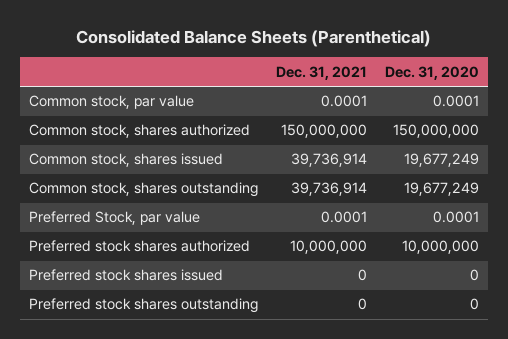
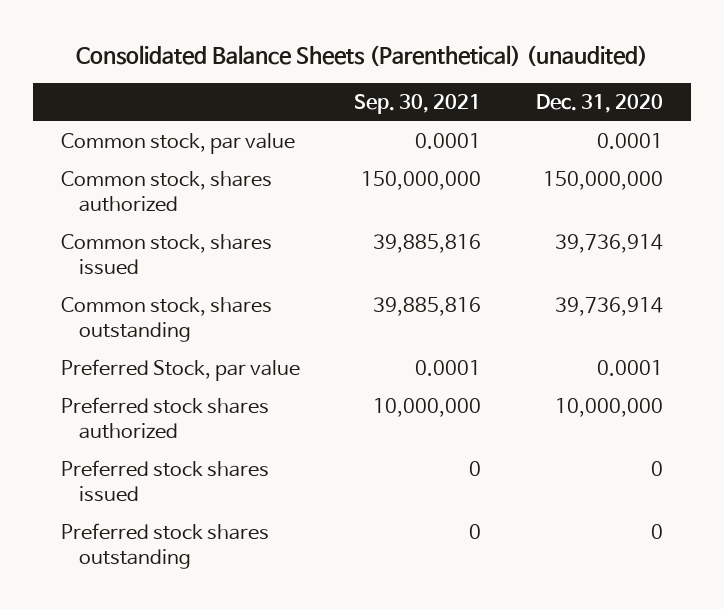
[76,29,432,47] Consolidated Balance Sheets (Parenthetical) -> [75,45,648,67] Consolidated Balance Sheets (Parenthetical) (unaudited)
[276,65,368,80] Dec. 31, 2021 -> none
none -> [354,93,482,114] Sep. 30, 2021
[404,153,480,168] 19,677,249 -> [555,233,664,253] 39,736,914
[404,182,480,197] 19,677,249 -> [555,296,664,316] 39,736,914

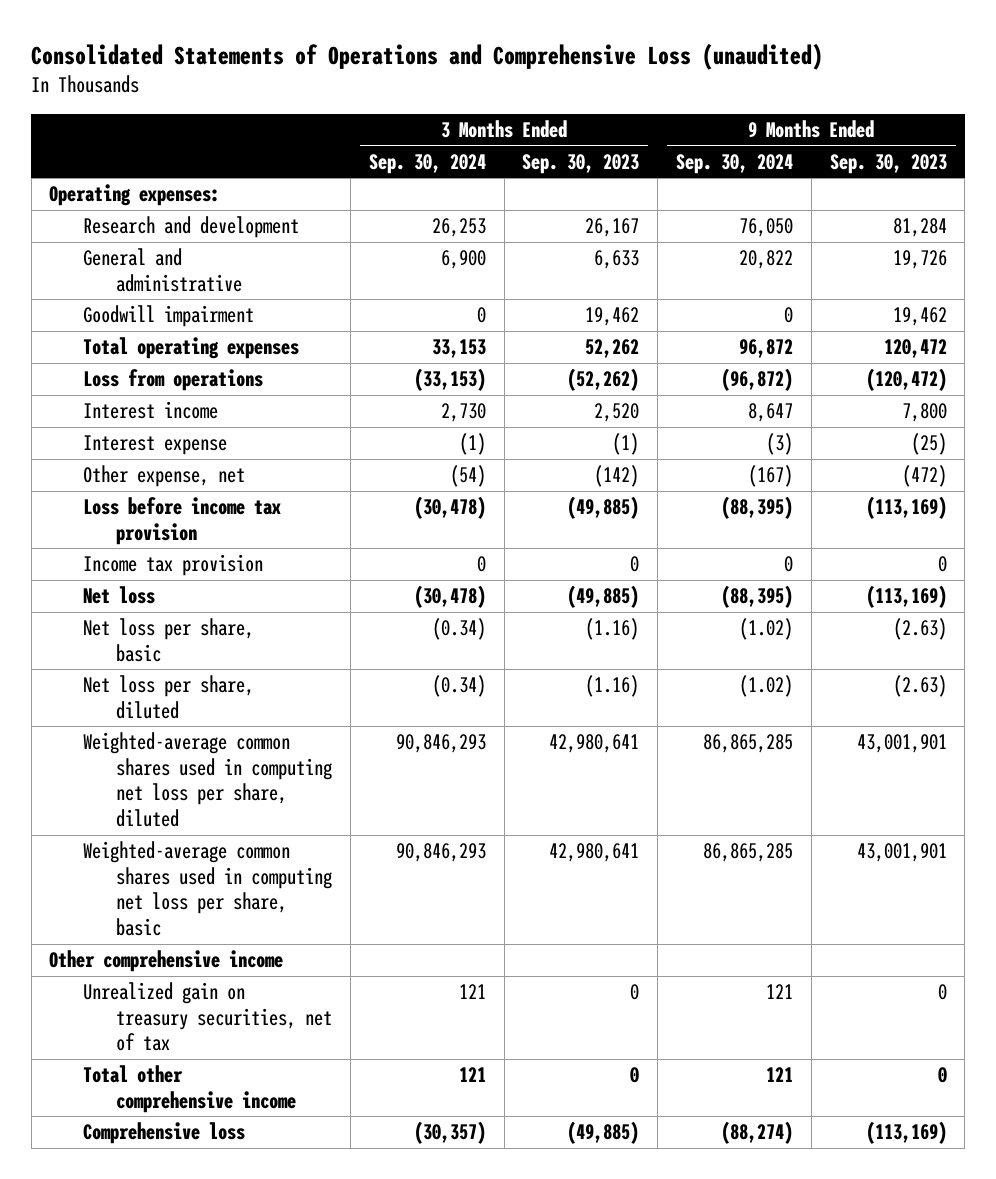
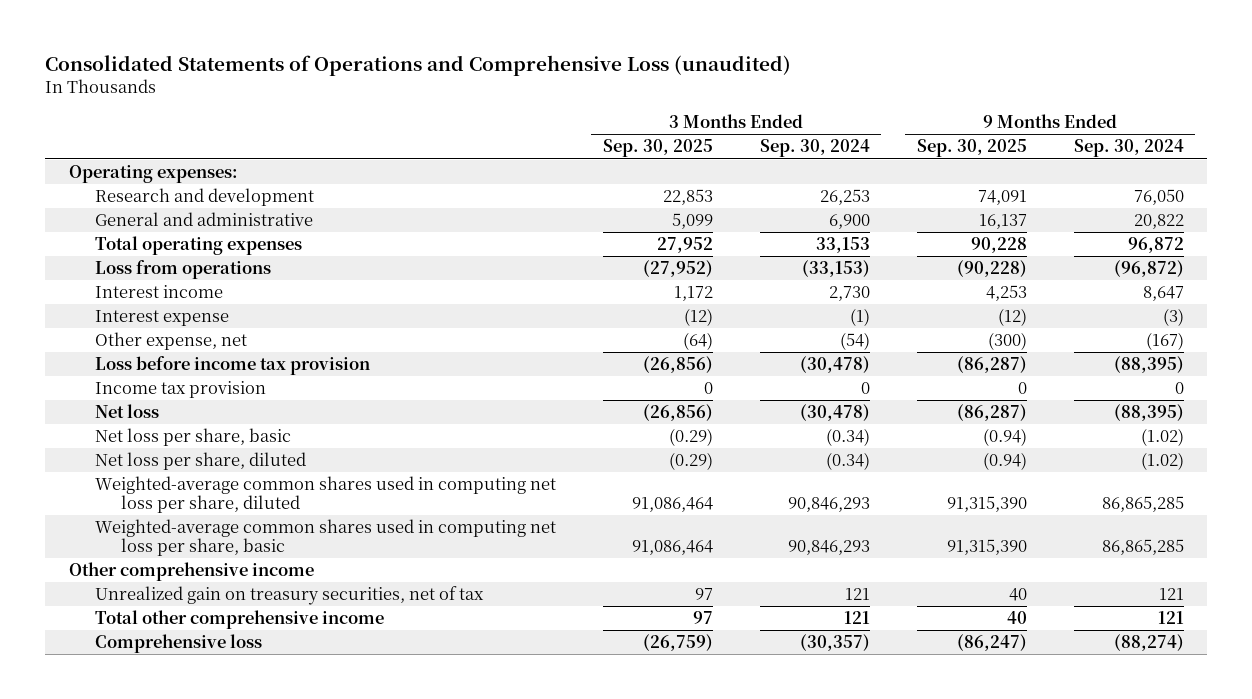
[522,153,640,174] Sep. 30, 2023 -> none
[829,153,947,174] Sep. 30, 2023 -> none
none -> [602,139,713,158] Sep. 30, 2025
none -> [916,139,1027,158] Sep. 30, 2025
[82,305,254,328] Goodwill impairment -> none

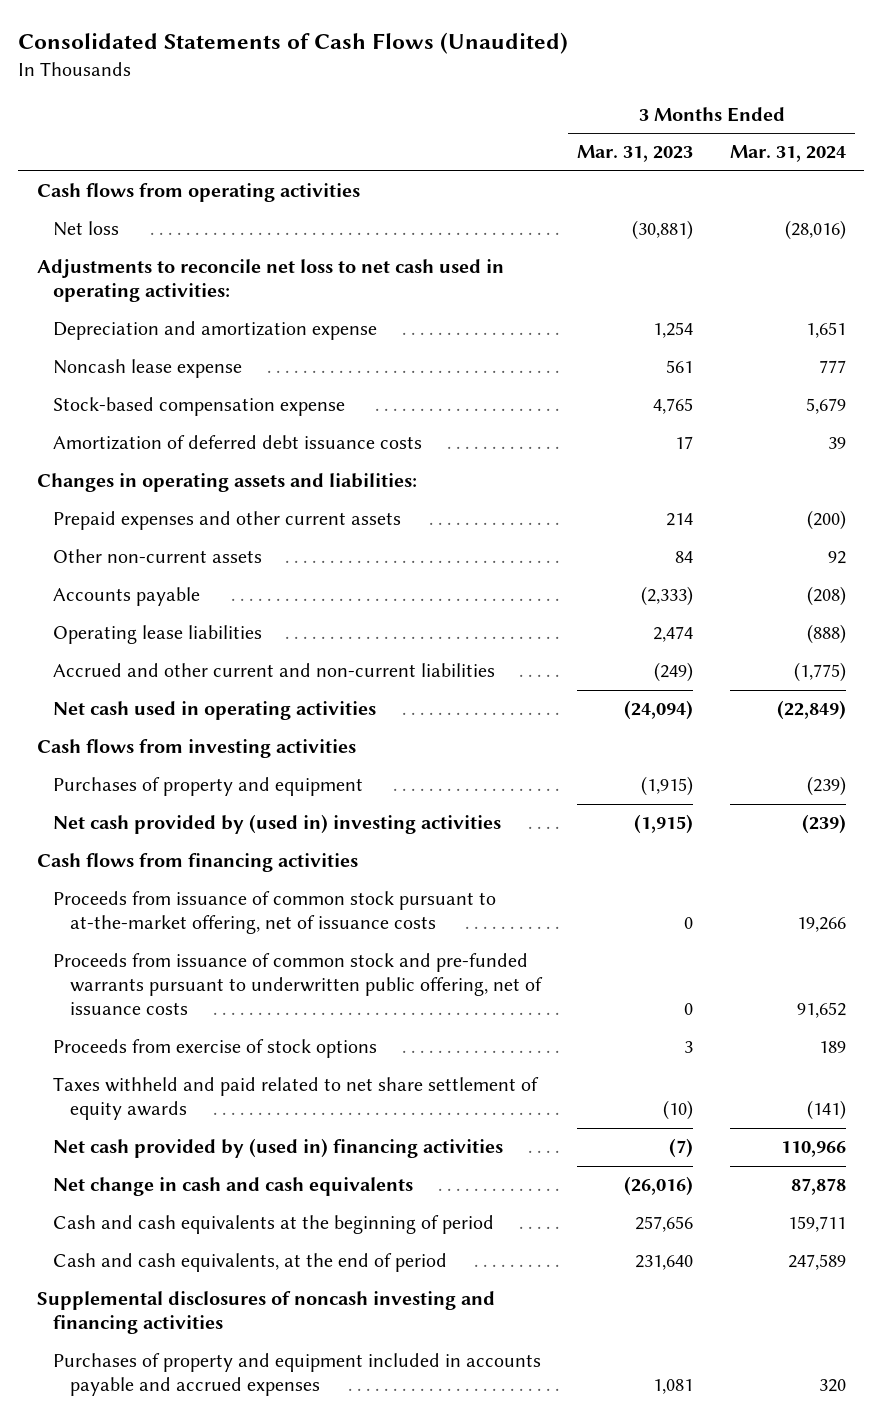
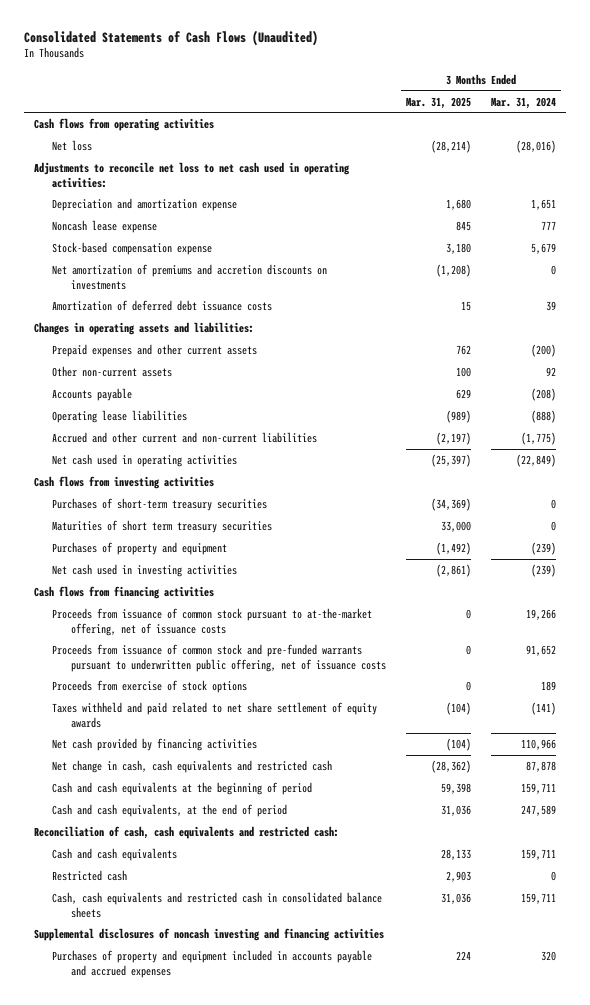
[577,145,694,163] Mar. 31, 2023 -> none
none -> [405,96,471,109] Mar. 31, 2025
none -> [52,263,328,290] Net amortization of premiums and accretion discounts on investments
none -> [52,497,268,511] Purchases of short-term treasury securities
none -> [52,519,273,533] Maturities of short term treasury securities
[53,814,502,835] Net cash provided by (used in) investing activities -> [52,563,238,577] Net cash used in investing activities
[53,1138,504,1159] Net cash provided by (used in) financing activities -> [52,737,258,751] Net cash provided by financing activities
[53,1177,414,1197] Net change in cash and cash equivalents -> [52,759,333,773] Net change in cash, cash equivalents and restricted cash
none -> [33,825,339,839] Reconciliation of cash, cash equivalents and restricted cash:
none -> [52,847,178,861] Cash and cash equivalents
none -> [52,869,128,881] Restricted cash
none -> [52,891,383,918] Cash, cash equivalents and restricted cash in consolidated balance sheets

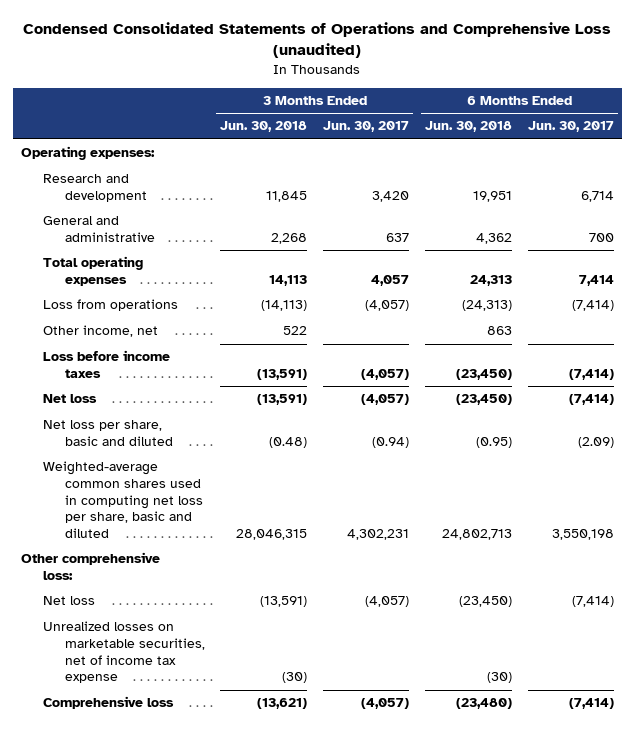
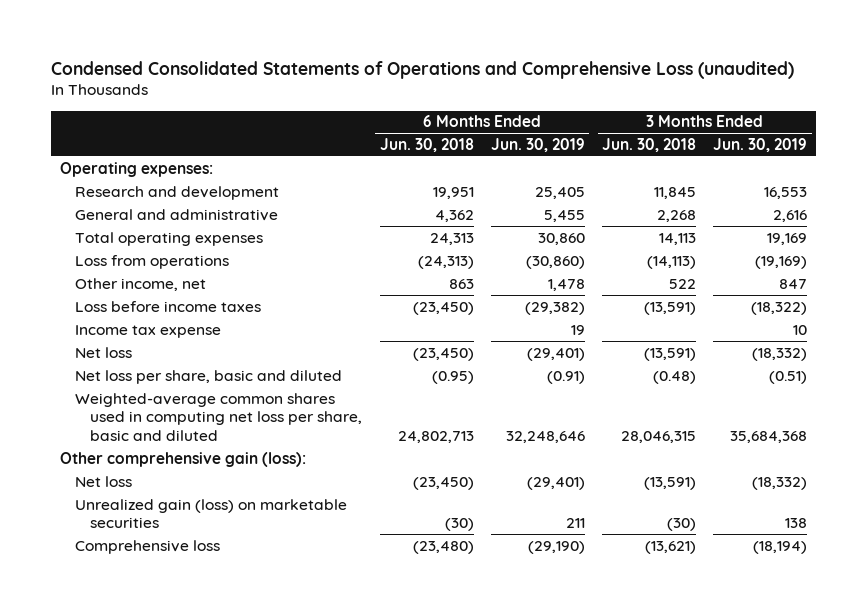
[323,121,410,133] Jun. 30, 2017 -> none
[528,121,615,133] Jun. 30, 2017 -> none
none -> [490,137,585,152] Jun. 30, 2019
none -> [713,137,808,152] Jun. 30, 2019
none -> [74,324,221,338] Income tax expense
[20,552,160,581] Other comprehensive loss: -> [59,451,306,467] Other comprehensive gain (loss):
[42,621,205,684] Unrealized losses on marketable securities, net of income tax expense -> [74,498,347,529] Unrealized gain (loss) on marketable securities

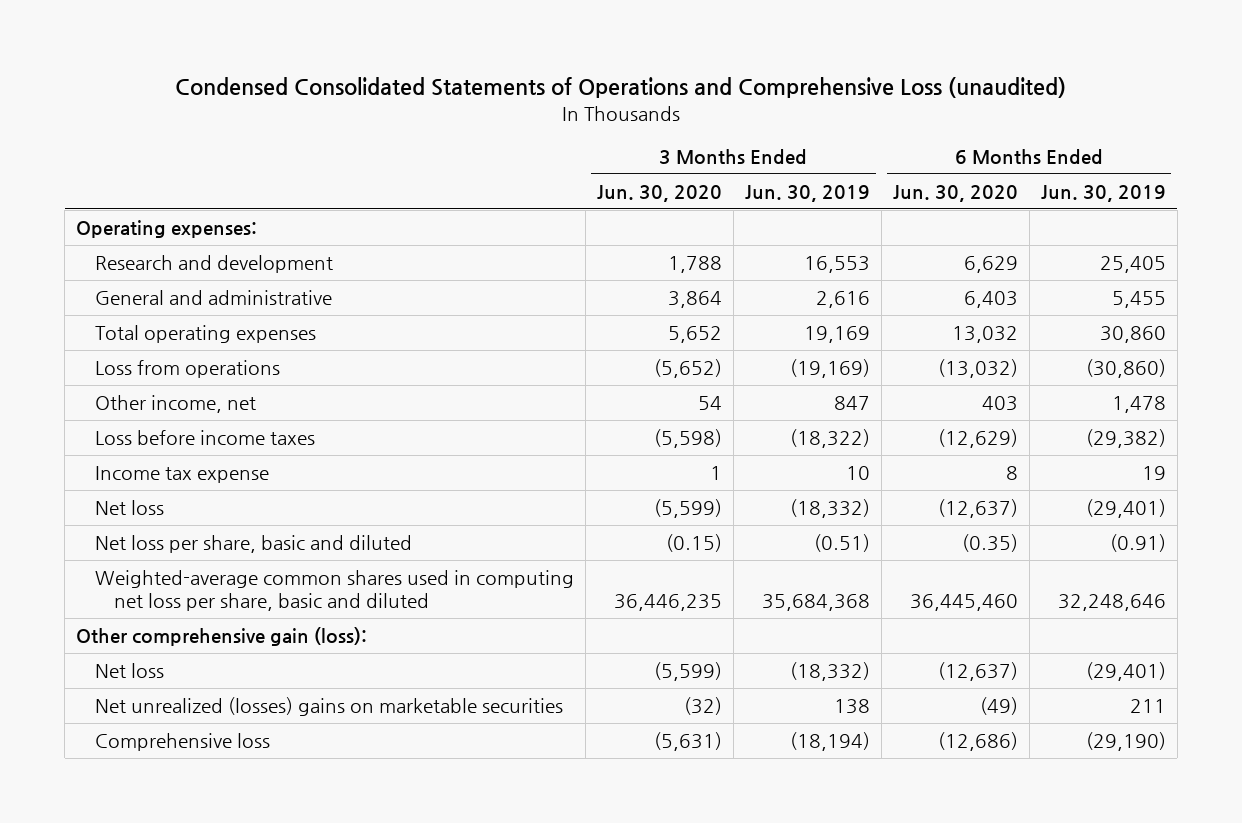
[379,137,474,152] Jun. 30, 2018 -> none
[602,137,697,152] Jun. 30, 2018 -> none
none -> [597,184,723,202] Jun. 30, 2020
none -> [892,184,1018,202] Jun. 30, 2020
[74,498,347,529] Unrealized gain (loss) on marketable securities -> [95,697,564,717] Net unrealized (losses) gains on marketable securities

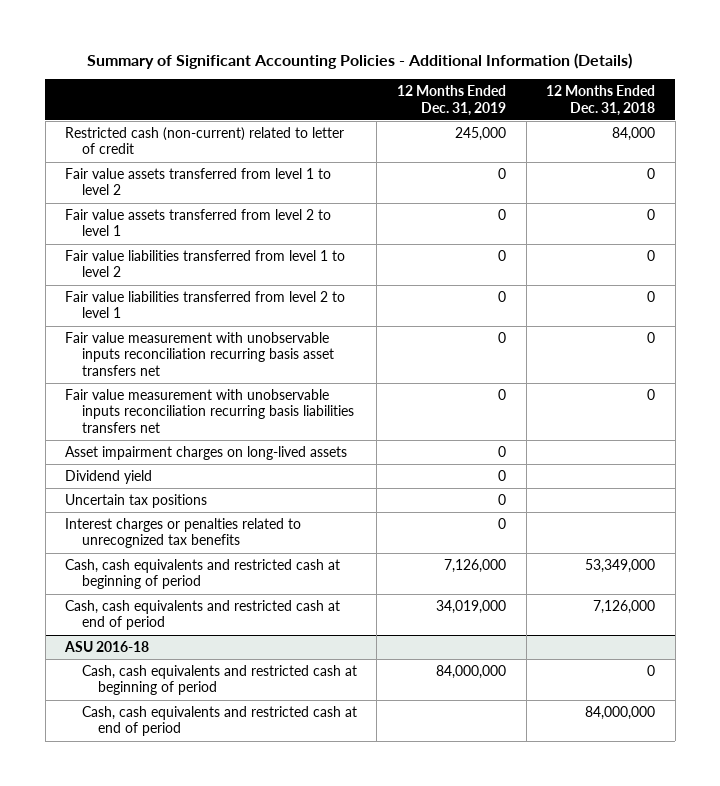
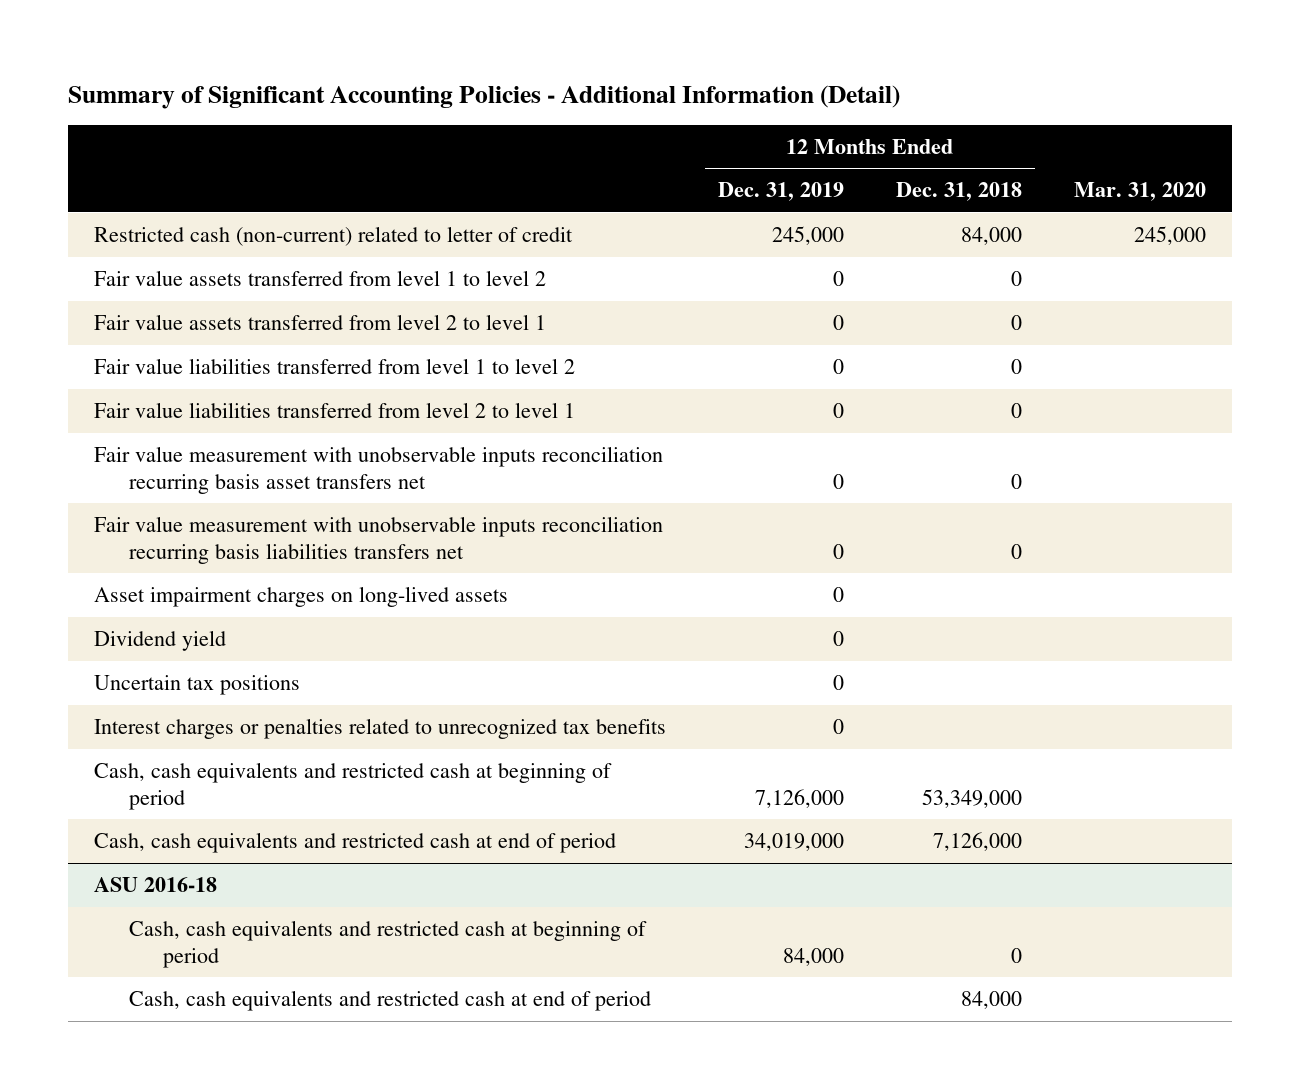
[87,52,633,69] Summary of Significant Accounting Policies - Additional Information (Details) -> [68,84,901,109] Summary of Significant Accounting Policies - Additional Information (Detail)
none -> [1073,182,1206,202] Mar. 31, 2020
[435,664,506,679] 84,000,000 -> [783,947,845,966] 84,000
[585,705,656,720] 84,000,000 -> [960,991,1022,1010] 84,000

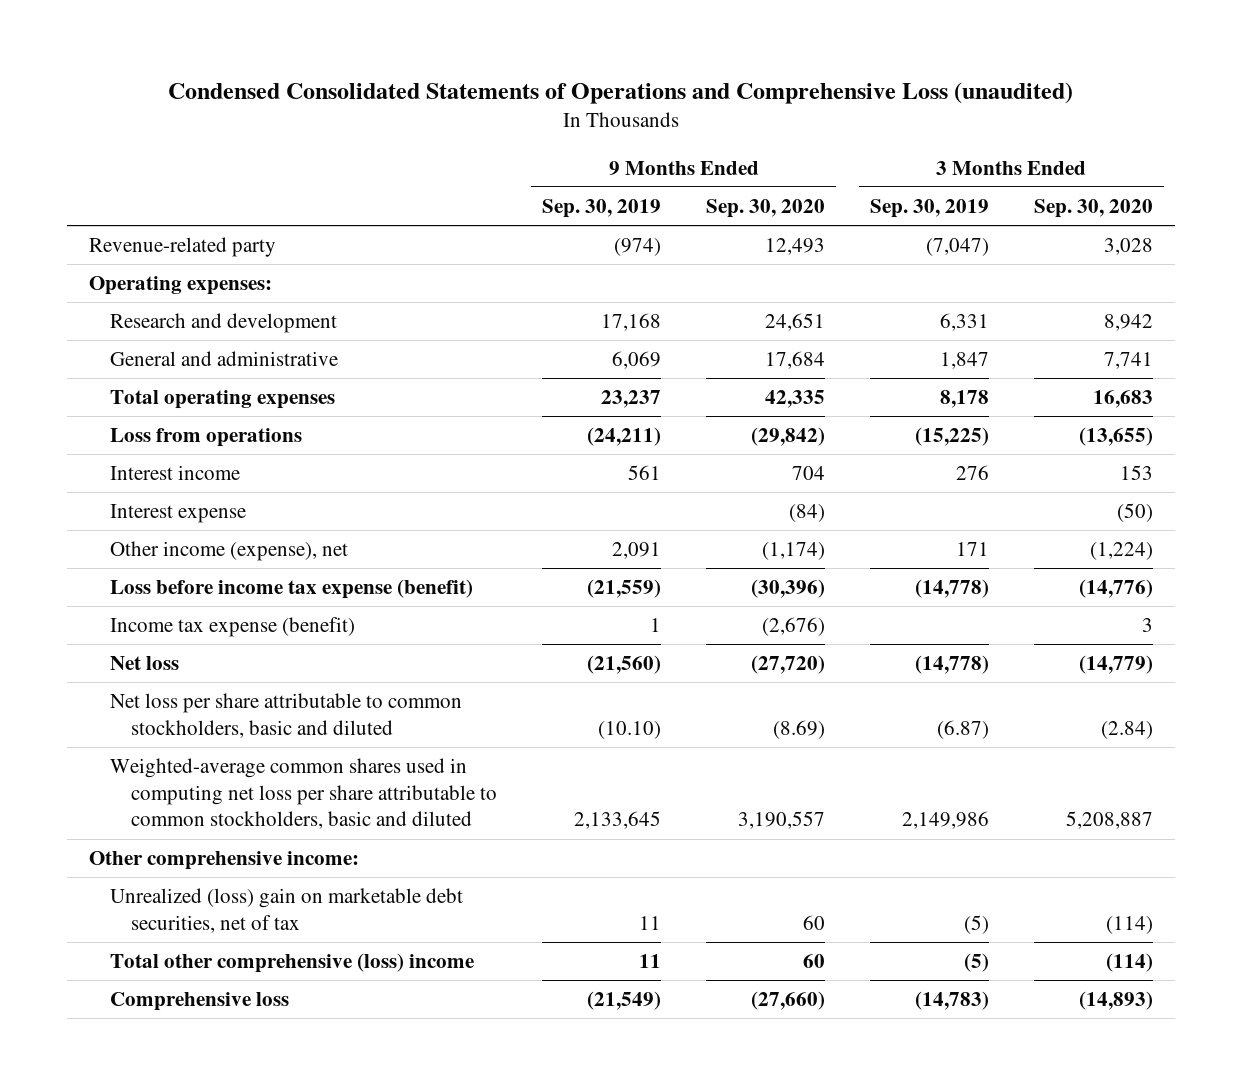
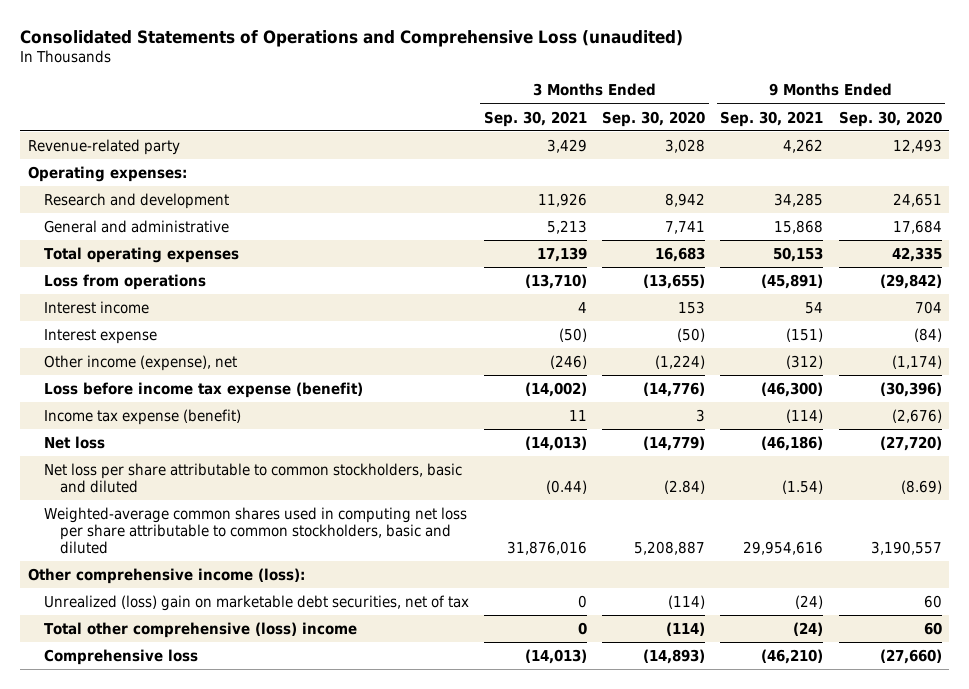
[167,82,1073,105] Condensed Consolidated Statements of Operations and Comprehensive Loss (unaudited) -> [20,29,684,47] Consolidated Statements of Operations and Comprehensive Loss (unaudited)
[542,198,662,218] Sep. 30, 2019 -> none
[869,198,989,218] Sep. 30, 2019 -> none
none -> [484,110,588,127] Sep. 30, 2021
none -> [720,110,824,127] Sep. 30, 2021
[89,851,360,871] Other comprehensive income: -> [27,567,305,584] Other comprehensive income (loss):

